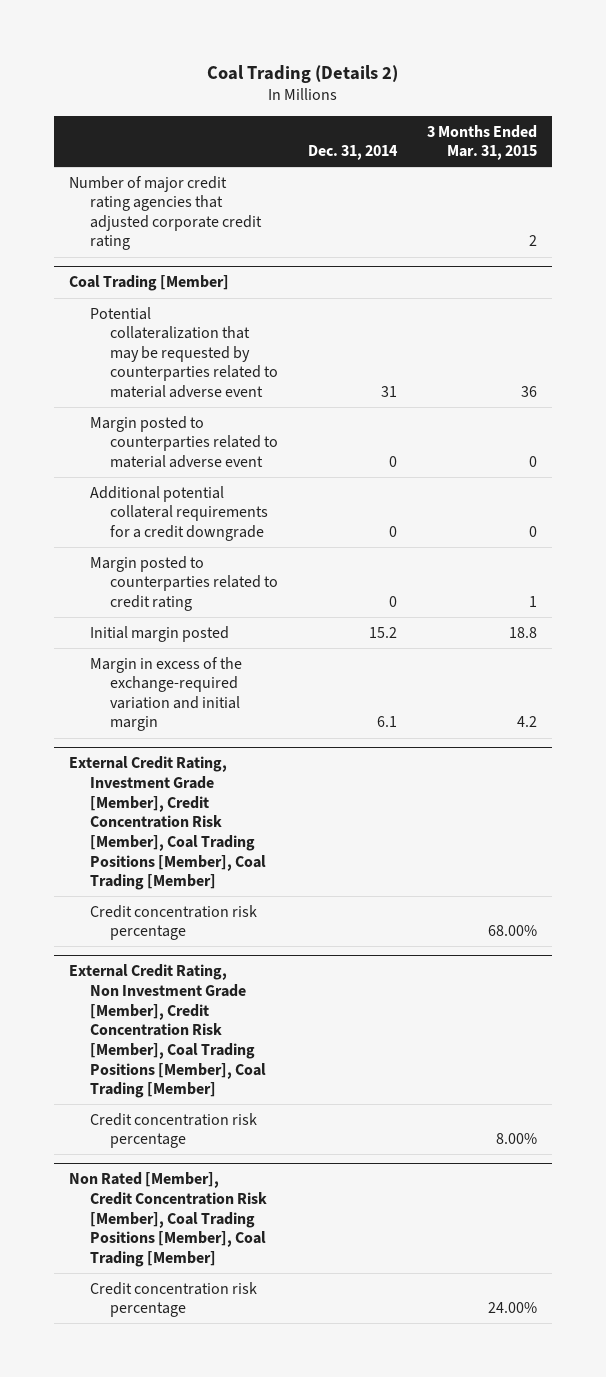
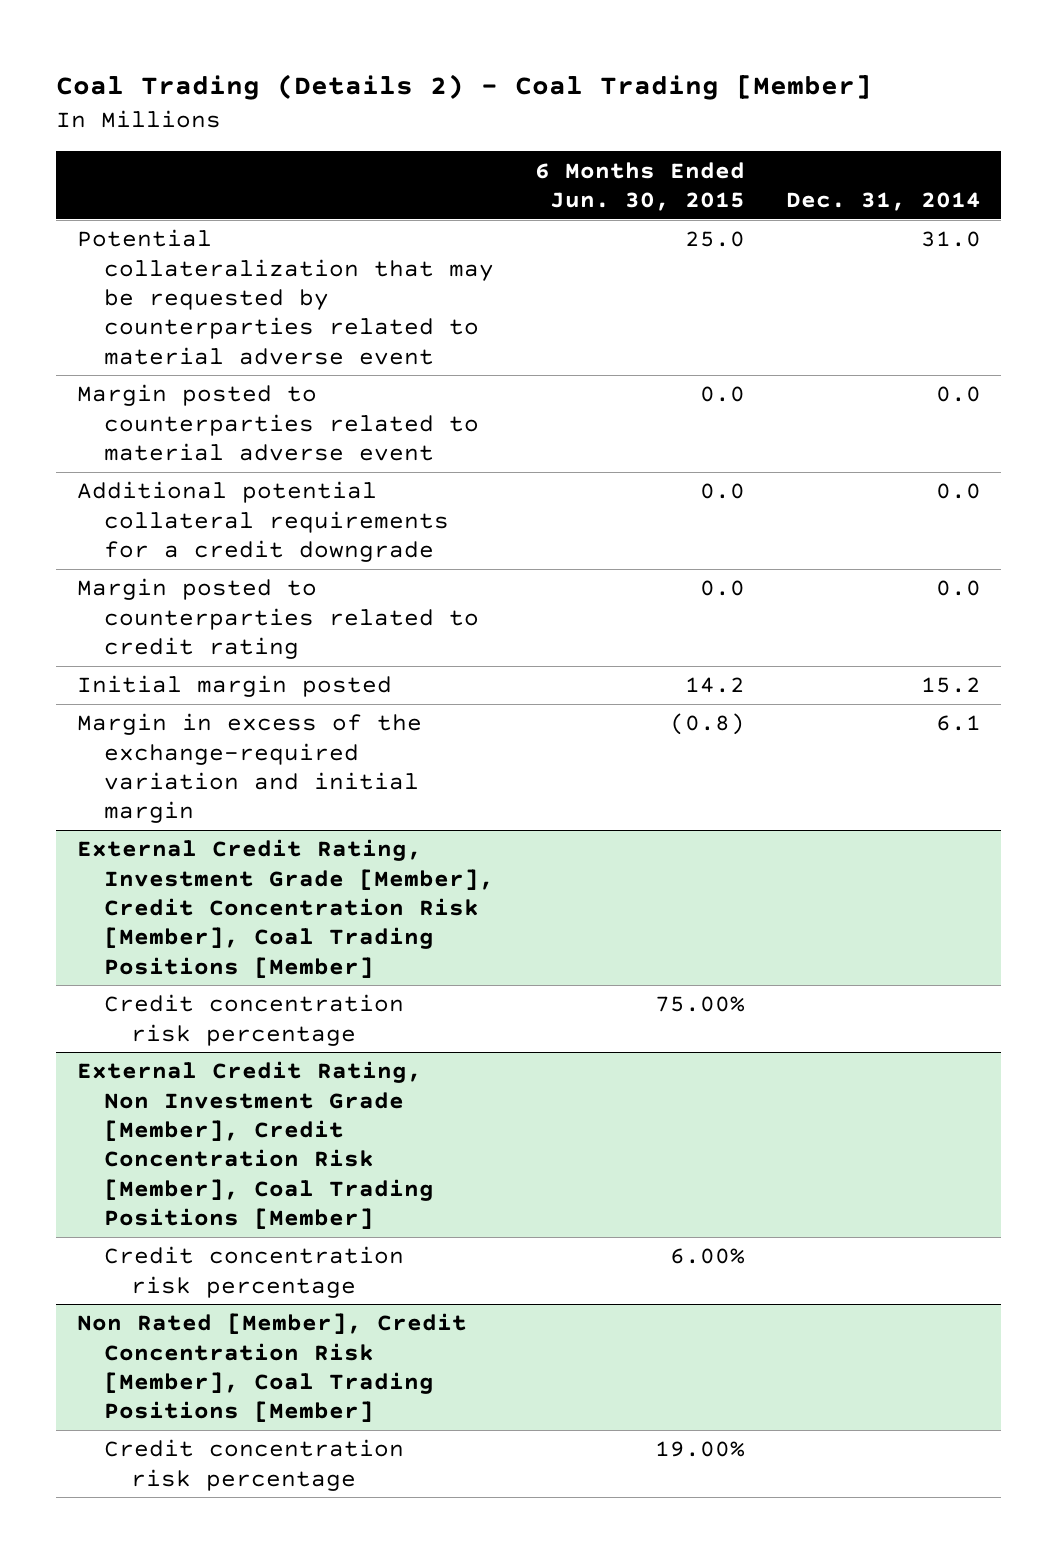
[207,64,399,83] Coal Trading (Details 2) -> [56,74,873,101] Coal Trading (Details 2) - Coal Trading [Member]
[427,124,538,161] 3 Months Ended Mar. 31, 2015 -> none
none -> [534,161,745,211] 6 Months Ended Jun. 30, 2015
[68,175,262,251] Number of major credit rating agencies that adjusted corporate credit rating -> none
[68,275,229,292] Coal Trading [Member] -> none
[381,386,398,398] 31 -> [920,231,981,248] 31.0
[389,455,398,467] 0 -> [935,386,981,403] 0.0
[389,525,398,537] 0 -> [935,483,981,500] 0.0
[389,595,398,607] 0 -> [935,580,981,597] 0.0
[68,756,266,891] External Credit Rating, Investment Grade [Member], Credit Concentration Risk [Member], Coal Trading Positions [Member], Coal Trading [Member] -> [76,839,494,978] External Credit Rating, Investment Grade [Member], Credit Concentration Risk [Member], Coal Trading Positions [Member]
[68,964,266,1099] External Credit Rating, Non Investment Grade [Member], Credit Concentration Risk [Member], Coal Trading Positions [Member], Coal Trading [Member] -> [76,1061,434,1229] External Credit Rating, Non Investment Grade [Member], Credit Concentration Risk [Member], Coal Trading Positions [Member]
[68,1172,267,1267] Non Rated [Member], Credit Concentration Risk [Member], Coal Trading Positions [Member], Coal Trading [Member] -> [76,1313,467,1423] Non Rated [Member], Credit Concentration Risk [Member], Coal Trading Positions [Member]

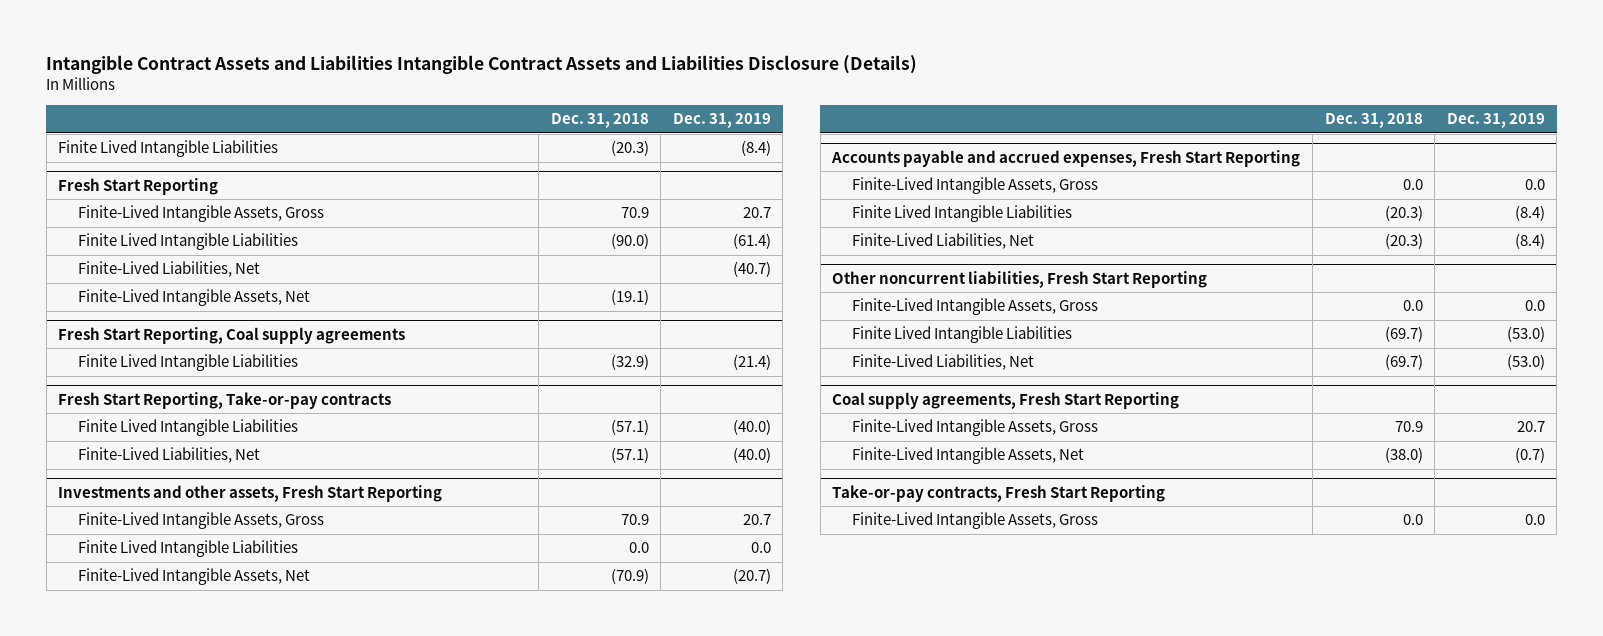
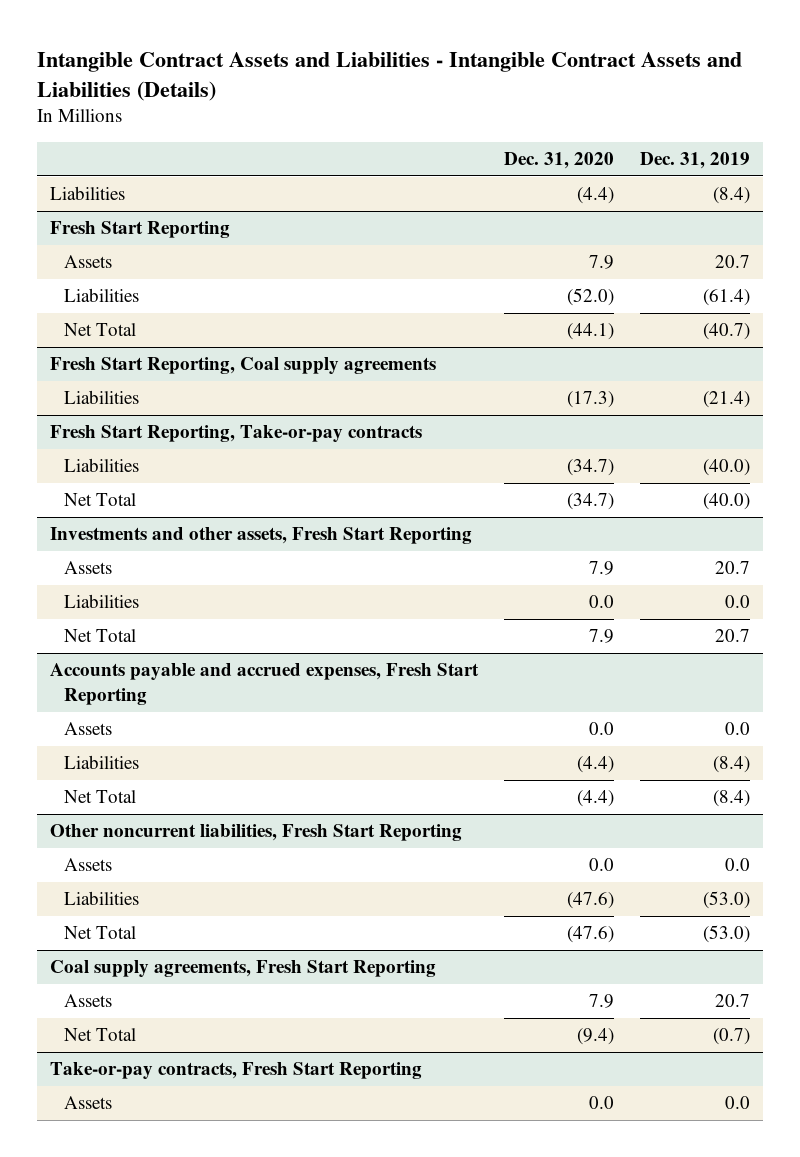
[46,54,918,74] Intangible Contract Assets and Liabilities Intangible Contract Assets and Liabilities Disclosure (Details) -> [37,51,743,101] Intangible Contract Assets and Liabilities - Intangible Contract Assets and Liabilities (Details)
[550,113,649,129] Dec. 31, 2018 -> none
none -> [504,152,615,170] Dec. 31, 2020
[58,140,279,158] Finite Lived Intangible Liabilities -> [50,186,126,201] Liabilities
[77,261,260,278] Finite-Lived Liabilities, Net -> none
[77,289,310,307] Finite-Lived Intangible Assets, Net -> none
[77,205,324,223] Finite-Lived Intangible Assets, Gross -> [63,255,112,269] Assets
[77,233,298,251] Finite Lived Intangible Liabilities -> [63,288,139,303] Liabilities
none -> [63,323,136,337] Net Total
[77,354,298,372] Finite Lived Intangible Liabilities -> [63,390,139,405] Liabilities
[77,447,260,464] Finite-Lived Liabilities, Net -> none
[77,419,298,437] Finite Lived Intangible Liabilities -> [63,458,139,473] Liabilities
none -> [63,493,136,507] Net Total
[77,568,310,586] Finite-Lived Intangible Assets, Net -> none
[77,512,324,530] Finite-Lived Intangible Assets, Gross -> [63,561,112,575] Assets
[77,540,298,558] Finite Lived Intangible Liabilities -> [63,594,139,609] Liabilities
none -> [63,629,136,643] Net Total
[851,233,1034,250] Finite-Lived Liabilities, Net -> none
[851,177,1098,195] Finite-Lived Intangible Assets, Gross -> [63,722,112,736] Assets
[851,205,1072,223] Finite Lived Intangible Liabilities -> [63,755,139,770] Liabilities
none -> [63,790,136,804] Net Total
[851,354,1034,371] Finite-Lived Liabilities, Net -> none
[851,298,1098,316] Finite-Lived Intangible Assets, Gross -> [63,858,112,872] Assets
[851,326,1072,344] Finite Lived Intangible Liabilities -> [63,891,139,906] Liabilities
none -> [63,926,136,940] Net Total
[851,447,1084,465] Finite-Lived Intangible Assets, Net -> none
[851,419,1098,437] Finite-Lived Intangible Assets, Gross -> [63,994,112,1008] Assets
none -> [63,1028,136,1042] Net Total
[851,512,1098,530] Finite-Lived Intangible Assets, Gross -> [63,1096,112,1110] Assets

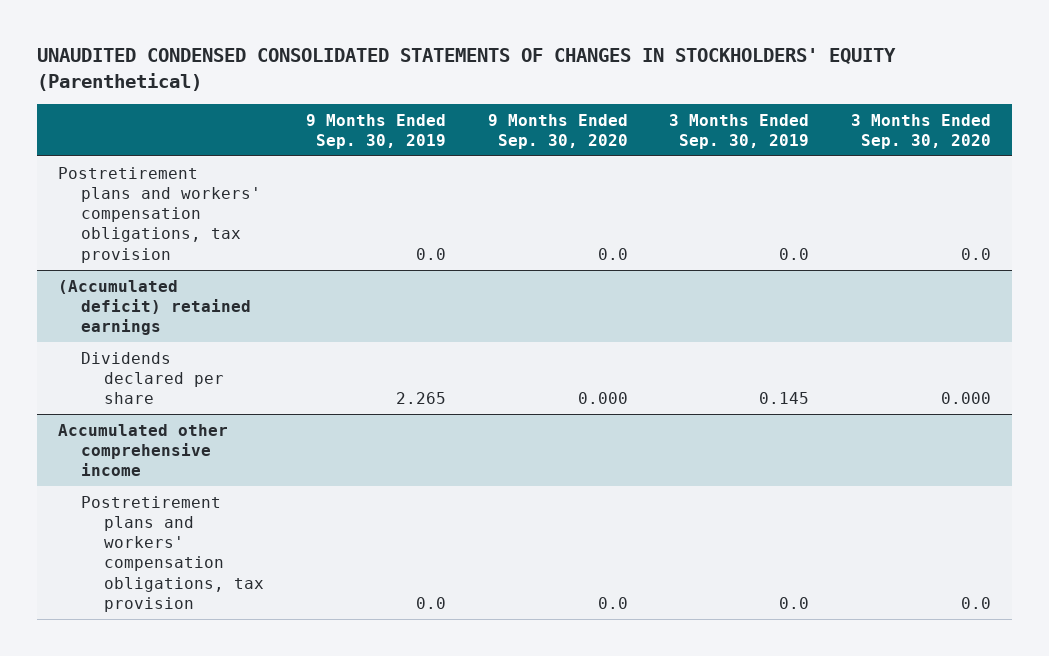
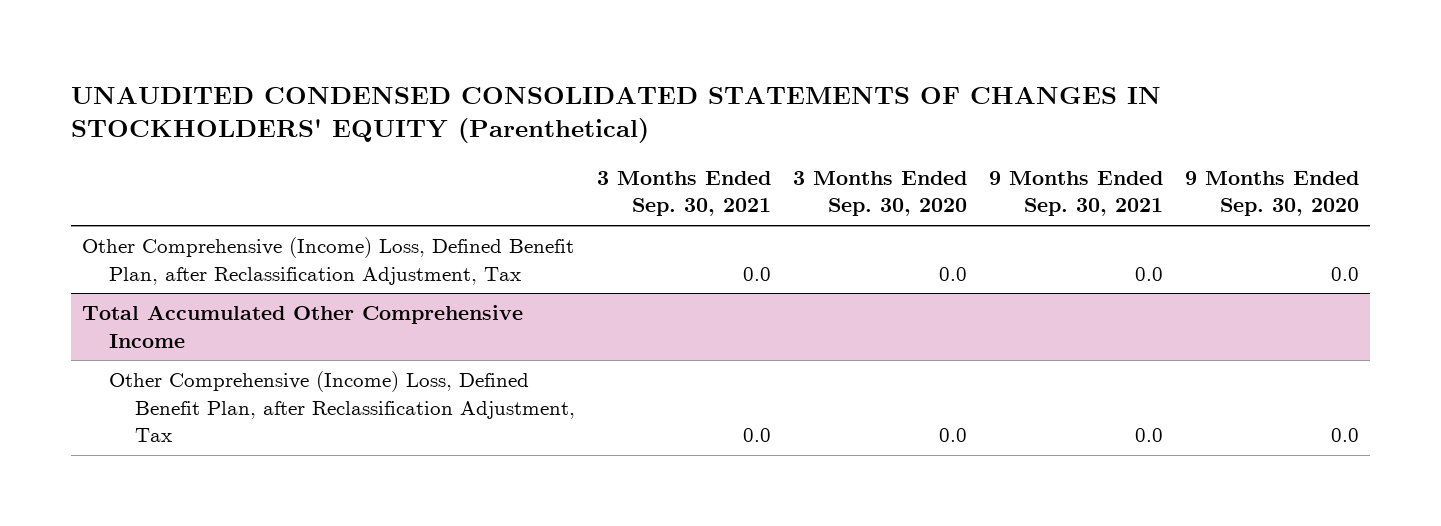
[305,113,446,149] 9 Months Ended Sep. 30, 2019 -> none
[669,113,810,149] 3 Months Ended Sep. 30, 2019 -> none
none -> [597,171,772,217] 3 Months Ended Sep. 30, 2021
none -> [988,171,1163,217] 9 Months Ended Sep. 30, 2021
[58,279,252,336] (Accumulated deficit) retained earnings -> none
[81,351,225,405] Dividends declared per share -> none
[58,166,262,263] Postretirement plans and workers' compensation obligations, tax provision -> [82,237,575,285] Other Comprehensive (Income) Loss, Defined Benefit Plan, after Reclassification Adjustment, Tax
[58,423,229,477] Accumulated other comprehensive income -> [82,305,524,348] Total Accumulated Other Comprehensive Income
[81,495,265,612] Postretirement plans and workers' compensation obligations, tax provision -> [108,371,576,442] Other Comprehensive (Income) Loss, Defined Benefit Plan, after Reclassification Adjustment, Tax

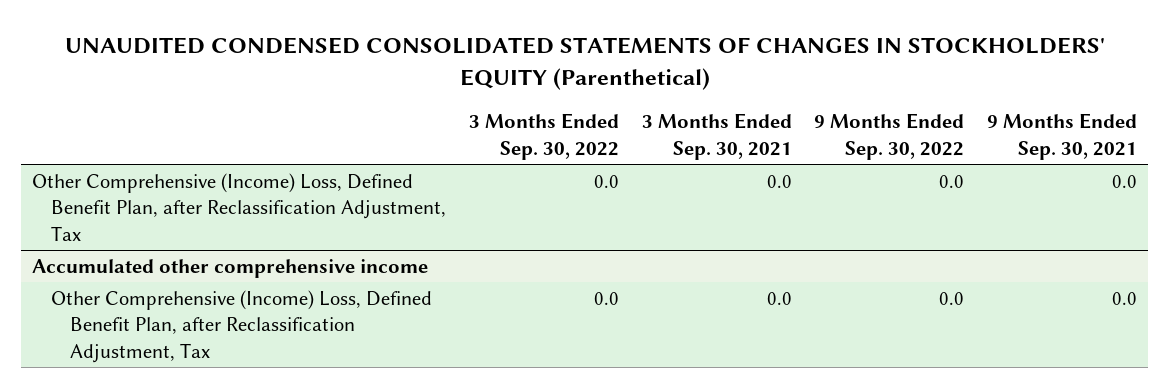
[793,171,968,217] 3 Months Ended Sep. 30, 2020 -> none
[1184,171,1359,217] 9 Months Ended Sep. 30, 2020 -> none
none -> [469,113,620,160] 3 Months Ended Sep. 30, 2022
none -> [814,113,965,160] 9 Months Ended Sep. 30, 2022
[82,305,524,348] Total Accumulated Other Comprehensive Income -> [32,258,429,278] Accumulated other comprehensive income

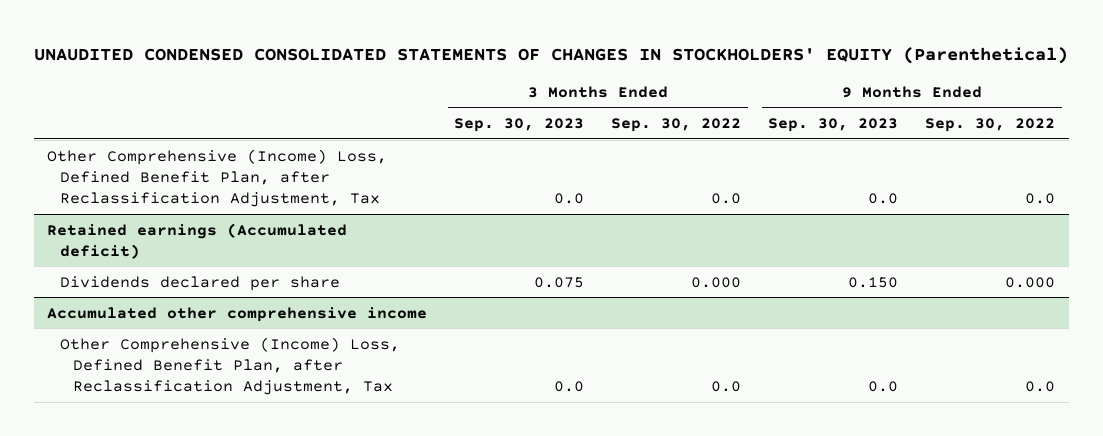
[641,113,792,160] 3 Months Ended Sep. 30, 2021 -> none
[987,113,1138,160] 9 Months Ended Sep. 30, 2021 -> none
none -> [454,118,585,133] Sep. 30, 2023
none -> [768,118,899,133] Sep. 30, 2023
none -> [47,222,348,259] Retained earnings (Accumulated deficit)
none -> [60,275,341,291] Dividends declared per share

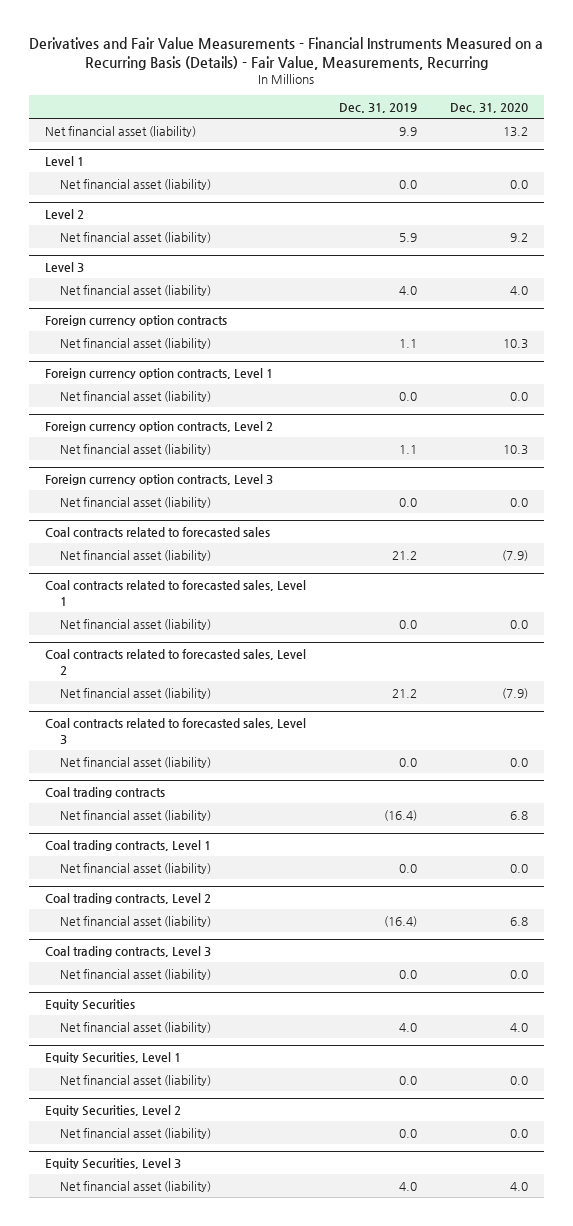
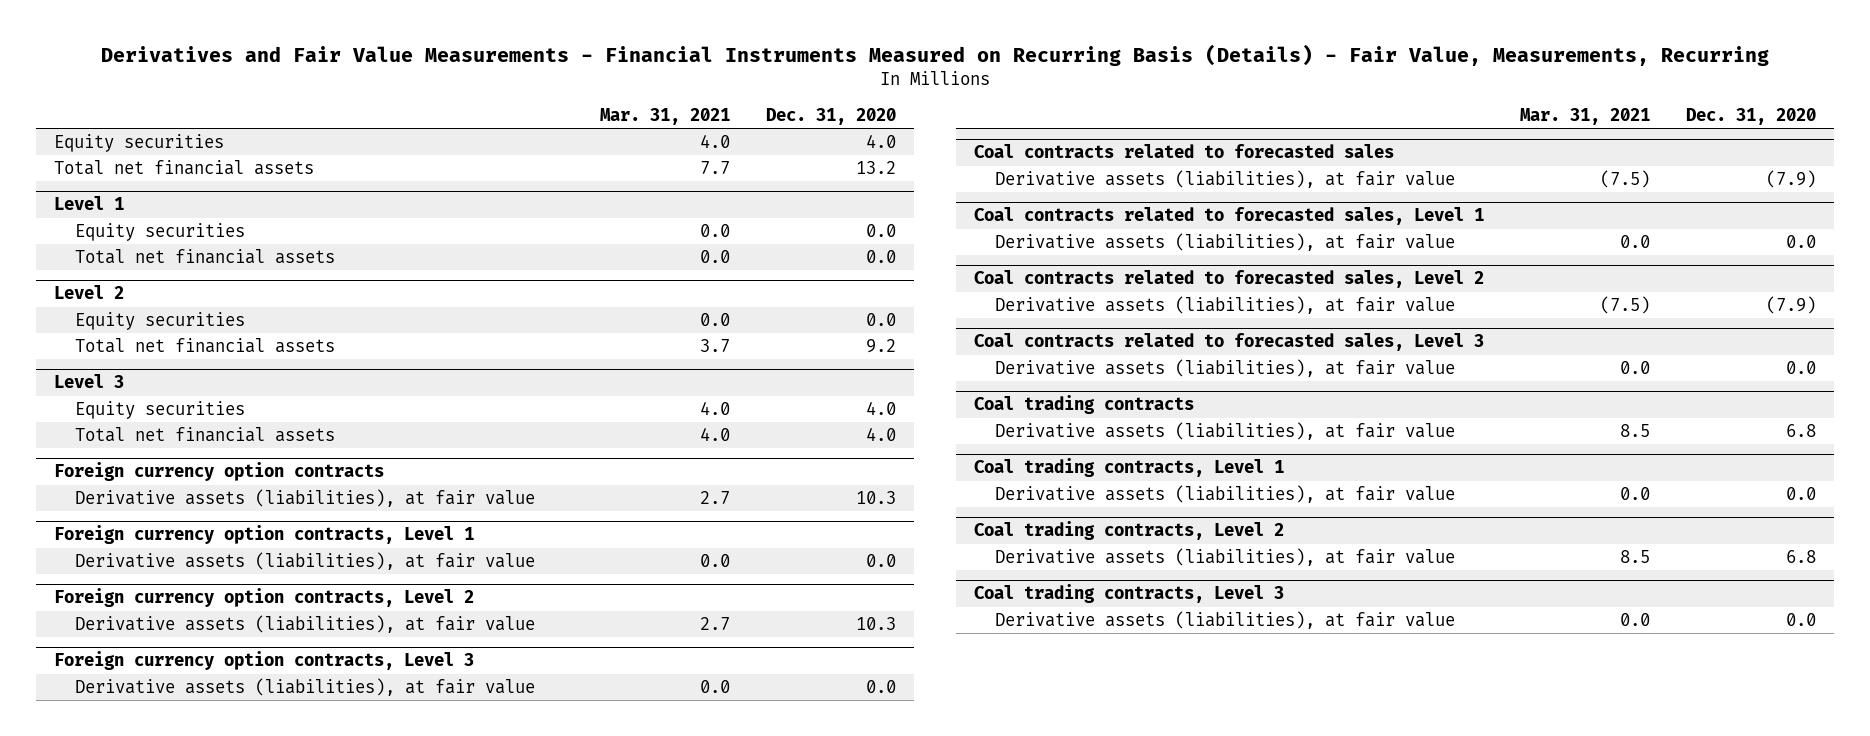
[29,36,544,70] Derivatives and Fair Value Measurements - Financial Instruments Measured on a Recurring Basis (Details) - Fair Value, Measurements, Recurring -> [100,44,1769,67] Derivatives and Fair Value Measurements - Financial Instruments Measured on Recurring Basis (Details) - Fair Value, Measurements, Recurring
[338,102,417,113] Dec. 31, 2019 -> none
none -> [599,107,730,125] Mar. 31, 2021
none -> [53,134,224,153] Equity securities
[45,125,197,137] Net financial asset (liability) -> [53,160,314,176] Total net financial assets
none -> [75,223,246,242] Equity securities
[60,178,212,190] Net financial asset (liability) -> [75,249,336,265] Total net financial assets
none -> [75,312,246,331] Equity securities
[60,231,212,243] Net financial asset (liability) -> [75,338,336,354] Total net financial assets
none -> [75,401,246,420] Equity securities
[60,284,212,296] Net financial asset (liability) -> [75,427,336,443] Total net financial assets
[60,337,212,349] Net financial asset (liability) -> [75,489,536,508] Derivative assets (liabilities), at fair value
[60,390,212,402] Net financial asset (liability) -> [75,552,536,571] Derivative assets (liabilities), at fair value
[60,443,212,455] Net financial asset (liability) -> [75,615,536,634] Derivative assets (liabilities), at fair value
[60,496,212,508] Net financial asset (liability) -> [75,678,536,697] Derivative assets (liabilities), at fair value
[60,549,212,561] Net financial asset (liability) -> [995,170,1456,189] Derivative assets (liabilities), at fair value
[60,618,212,630] Net financial asset (liability) -> [995,233,1456,252] Derivative assets (liabilities), at fair value
[60,687,212,699] Net financial asset (liability) -> [995,296,1456,315] Derivative assets (liabilities), at fair value
[60,756,212,768] Net financial asset (liability) -> [995,359,1456,378] Derivative assets (liabilities), at fair value
[60,809,212,821] Net financial asset (liability) -> [995,422,1456,441] Derivative assets (liabilities), at fair value
[60,862,212,874] Net financial asset (liability) -> [995,485,1456,504] Derivative assets (liabilities), at fair value
[60,915,212,927] Net financial asset (liability) -> [995,548,1456,567] Derivative assets (liabilities), at fair value
[45,999,136,1011] Equity Securities -> none
[60,1021,212,1033] Net financial asset (liability) -> none
[45,1052,182,1064] Equity Securities, Level 1 -> none
[60,1074,212,1086] Net financial asset (liability) -> none
[45,1105,182,1117] Equity Securities, Level 2 -> none
[60,1127,212,1139] Net financial asset (liability) -> none
[45,1158,182,1170] Equity Securities, Level 3 -> none
[60,1180,212,1192] Net financial asset (liability) -> none
[60,968,212,980] Net financial asset (liability) -> [995,611,1456,630] Derivative assets (liabilities), at fair value

